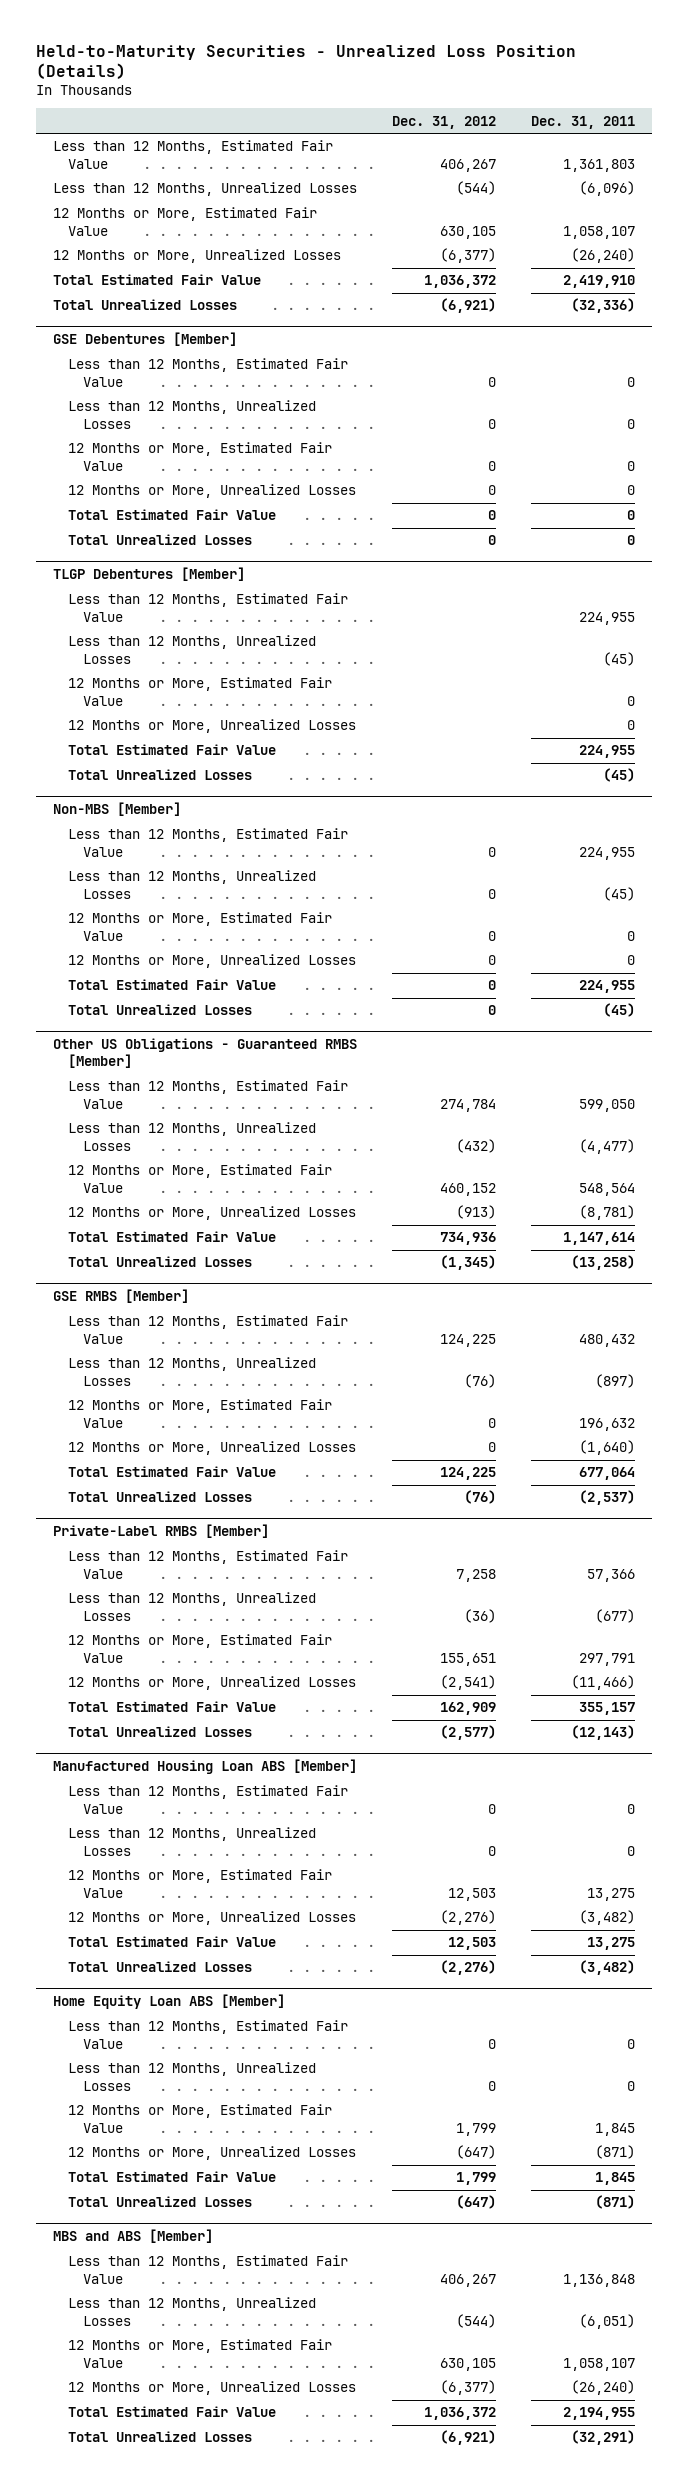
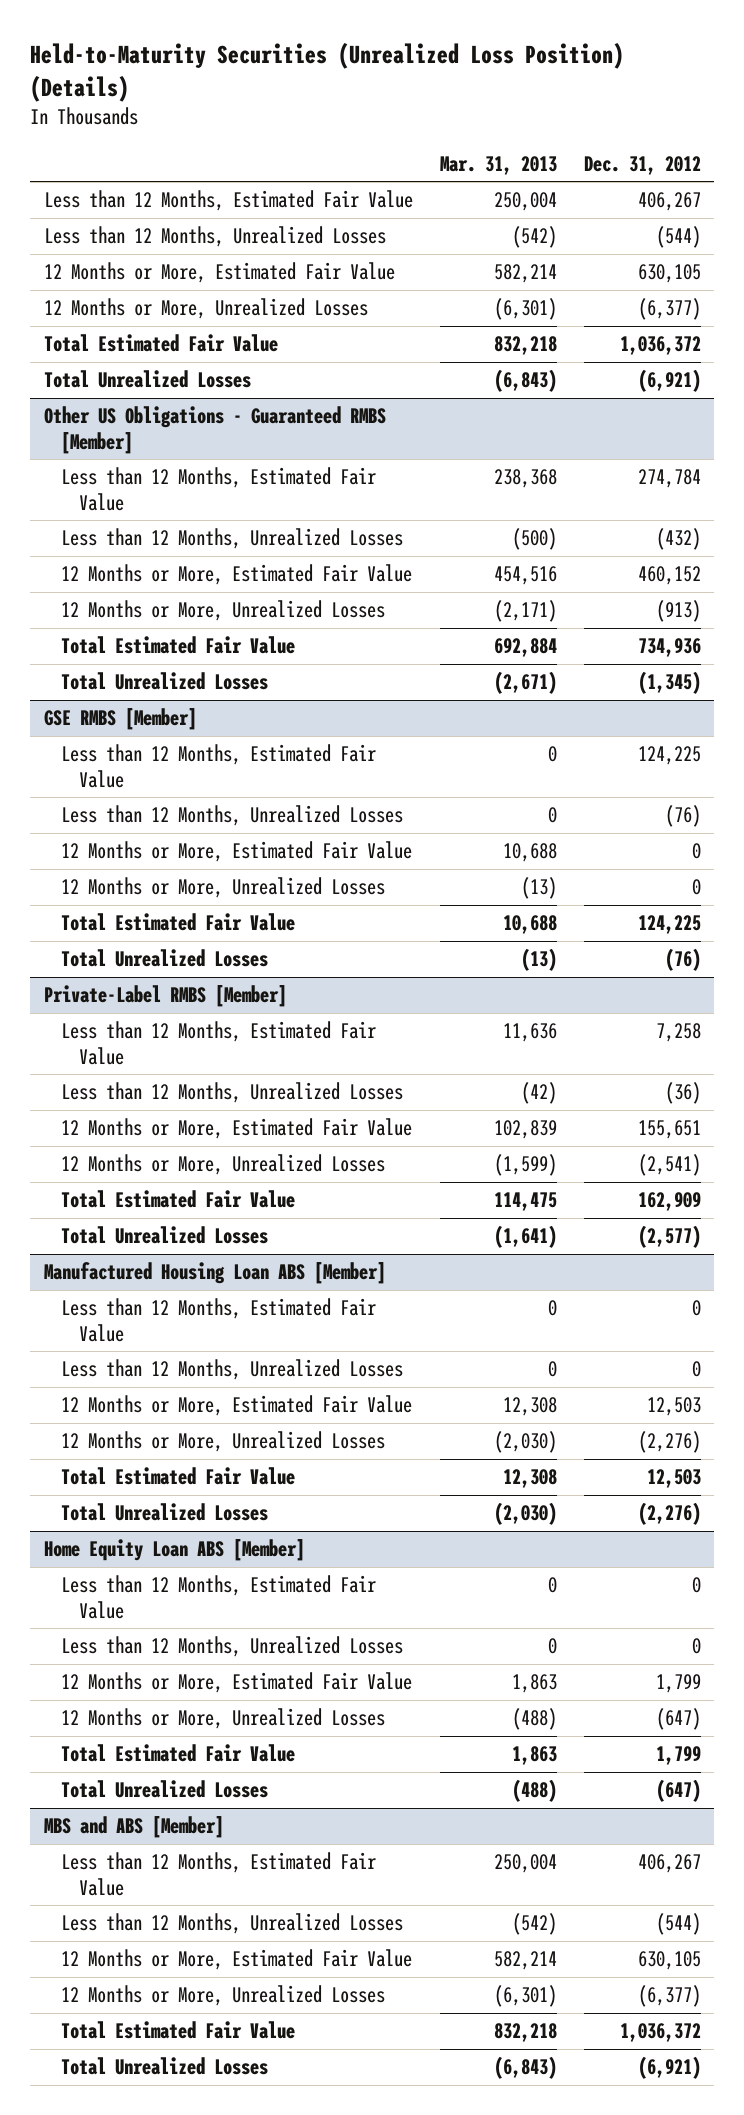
[35,44,576,80] Held-to-Maturity Securities - Unrealized Loss Position (Details) -> [30,41,625,102] Held-to-Maturity Securities (Unrealized Loss Position) (Details)
[531,115,636,129] Dec. 31, 2011 -> none
none -> [439,155,557,175] Mar. 31, 2013
[53,332,238,347] GSE Debentures [Member] -> none
[68,358,349,387] Less than 12 Months, Estimated Fair Value -> none
[68,400,317,429] Less than 12 Months, Unrealized Losses -> none
[68,442,333,471] 12 Months or More, Estimated Fair Value -> none
[68,484,357,499] 12 Months or More, Unrealized Losses -> none
[68,509,277,521] Total Estimated Fair Value -> none
[68,534,253,546] Total Unrealized Losses -> none
[53,567,246,582] TLGP Debentures [Member] -> none
[68,593,349,622] Less than 12 Months, Estimated Fair Value -> none
[68,635,317,664] Less than 12 Months, Unrealized Losses -> none
[68,677,333,706] 12 Months or More, Estimated Fair Value -> none
[68,719,357,734] 12 Months or More, Unrealized Losses -> none
[68,744,277,756] Total Estimated Fair Value -> none
[68,769,253,781] Total Unrealized Losses -> none
[53,802,182,817] Non-MBS [Member] -> none
[68,828,349,857] Less than 12 Months, Estimated Fair Value -> none
[68,870,317,899] Less than 12 Months, Unrealized Losses -> none
[68,912,333,941] 12 Months or More, Estimated Fair Value -> none
[68,954,357,969] 12 Months or More, Unrealized Losses -> none
[68,979,277,991] Total Estimated Fair Value -> none
[68,1004,253,1016] Total Unrealized Losses -> none

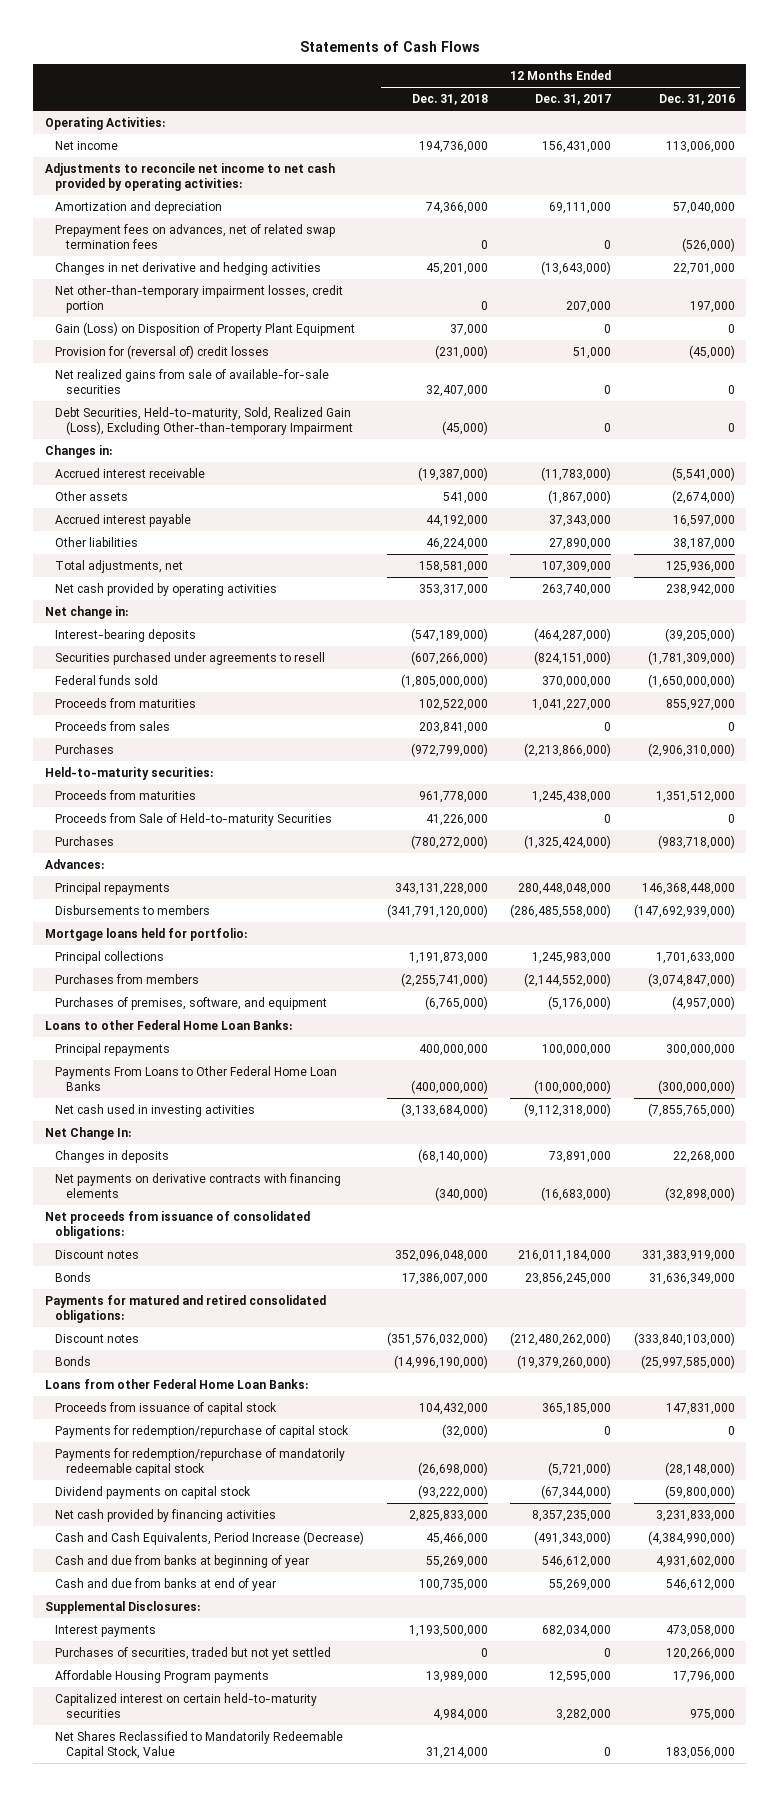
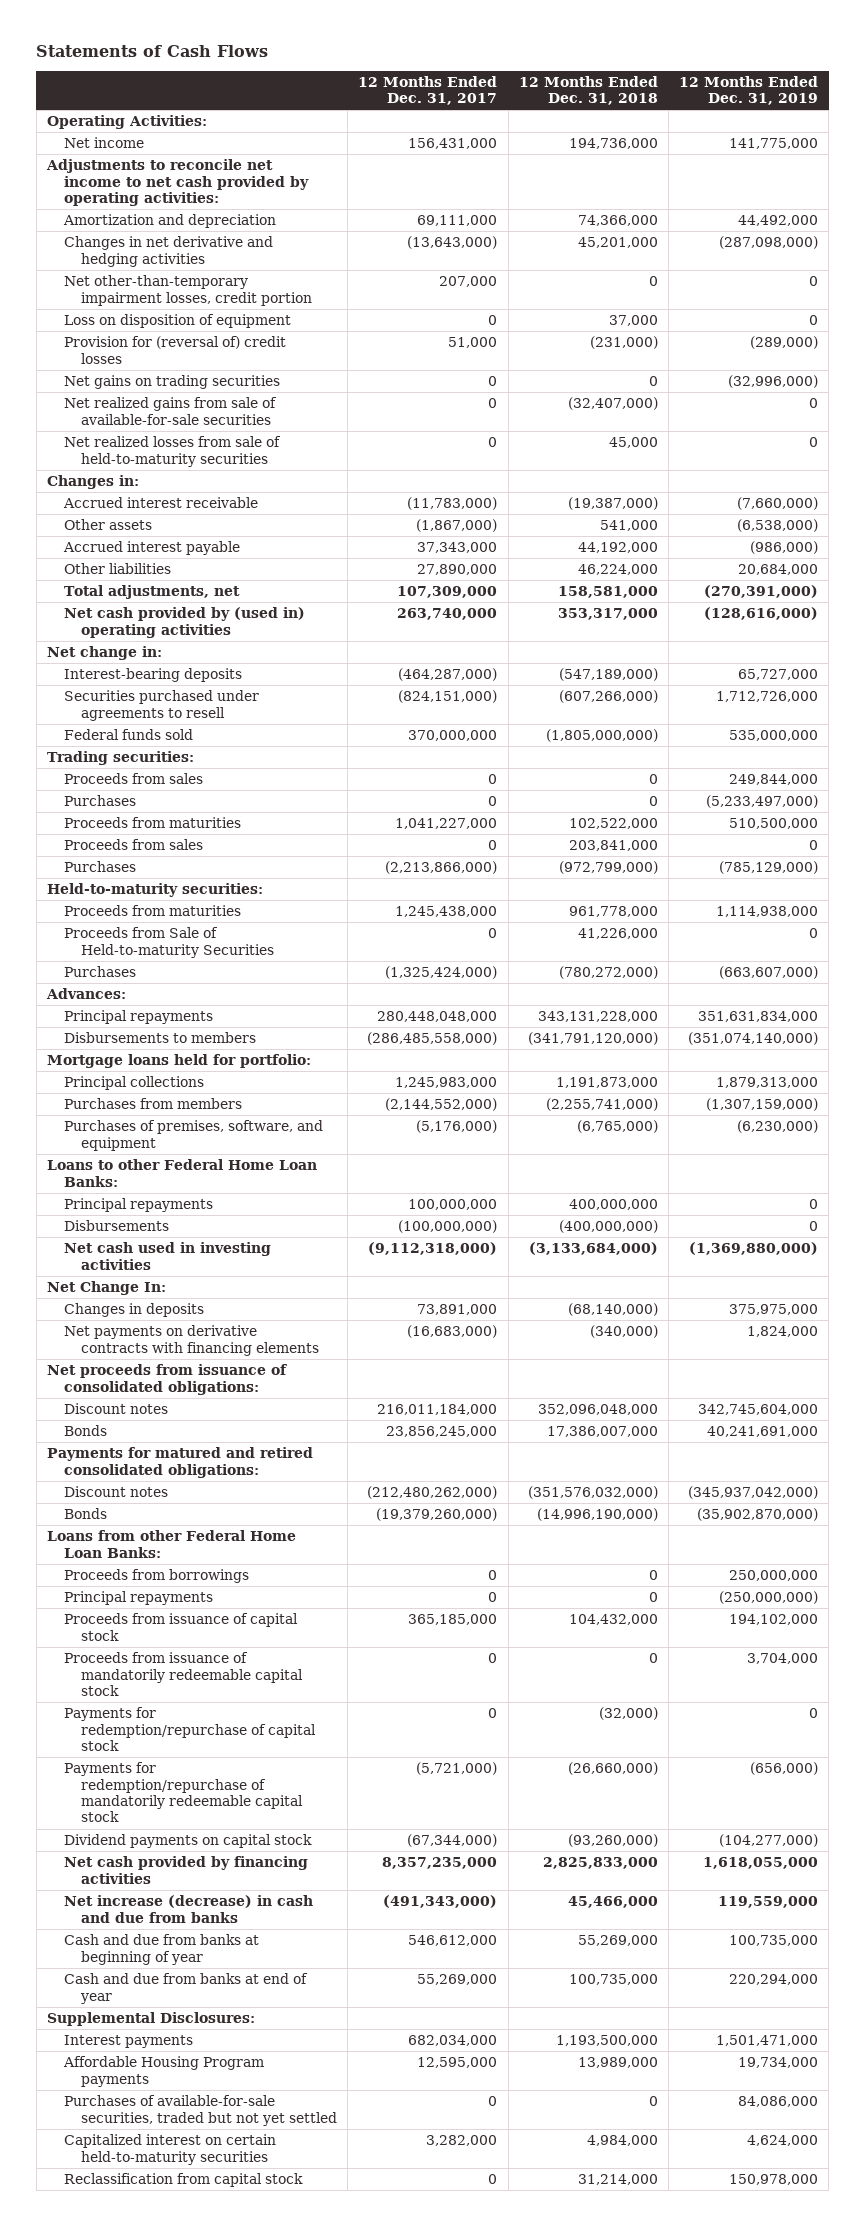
[658,94,735,106] Dec. 31, 2016 -> none
none -> [678,75,818,106] 12 Months Ended Dec. 31, 2019
[55,223,336,249] Prepayment fees on advances, net of related swap termination fees -> none
[55,321,356,336] Gain (Loss) on Disposition of Property Plant Equipment -> [63,314,291,329] Loss on disposition of equipment
none -> [63,375,280,390] Net gains on trading securities
[425,384,488,397] 32,407,000 -> [567,397,658,411] (32,407,000)
[55,406,353,435] Debt Securities, Held-to-maturity, Sold, Realized Gain (Loss), Excluding Other-than-temporary Impairment -> [63,436,281,467] Net realized losses from sale of held-to-maturity securities
[441,420,488,435] (45,000) -> [608,437,658,449] 45,000
[55,582,278,596] Net cash provided by operating activities -> [63,607,305,638] Net cash provided by (used in) operating activities
none -> [46,751,194,766] Trading securities:
none -> [63,773,203,785] Proceeds from sales
none -> [63,795,136,807] Purchases
[55,1065,338,1091] Payments From Loans to Other Federal Home Loan Banks -> [63,1220,169,1232] Disbursements
none -> [63,1569,249,1584] Proceeds from borrowings
none -> [63,1591,213,1606] Principal repayments
none -> [63,1652,304,1696] Proceeds from issuance of mandatorily redeemable capital stock
[417,1461,488,1476] (26,698,000) -> [567,1762,658,1776] (26,660,000)
[417,1484,488,1499] (93,222,000) -> [567,1834,658,1848] (93,260,000)
[55,1530,365,1545] Cash and Cash Equivalents, Period Increase (Decrease) -> [63,1895,313,1923] Net increase (decrease) in cash and due from banks
[55,1646,332,1660] Purchases of securities, traded but not yet settled -> none
none -> [63,2095,338,2126] Purchases of available-for-sale securities, traded but not yet settled
[55,1730,344,1759] Net Shares Reclassified to Mandatorily Redeemable Capital Stock, Value -> [63,2173,303,2188] Reclassification from capital stock

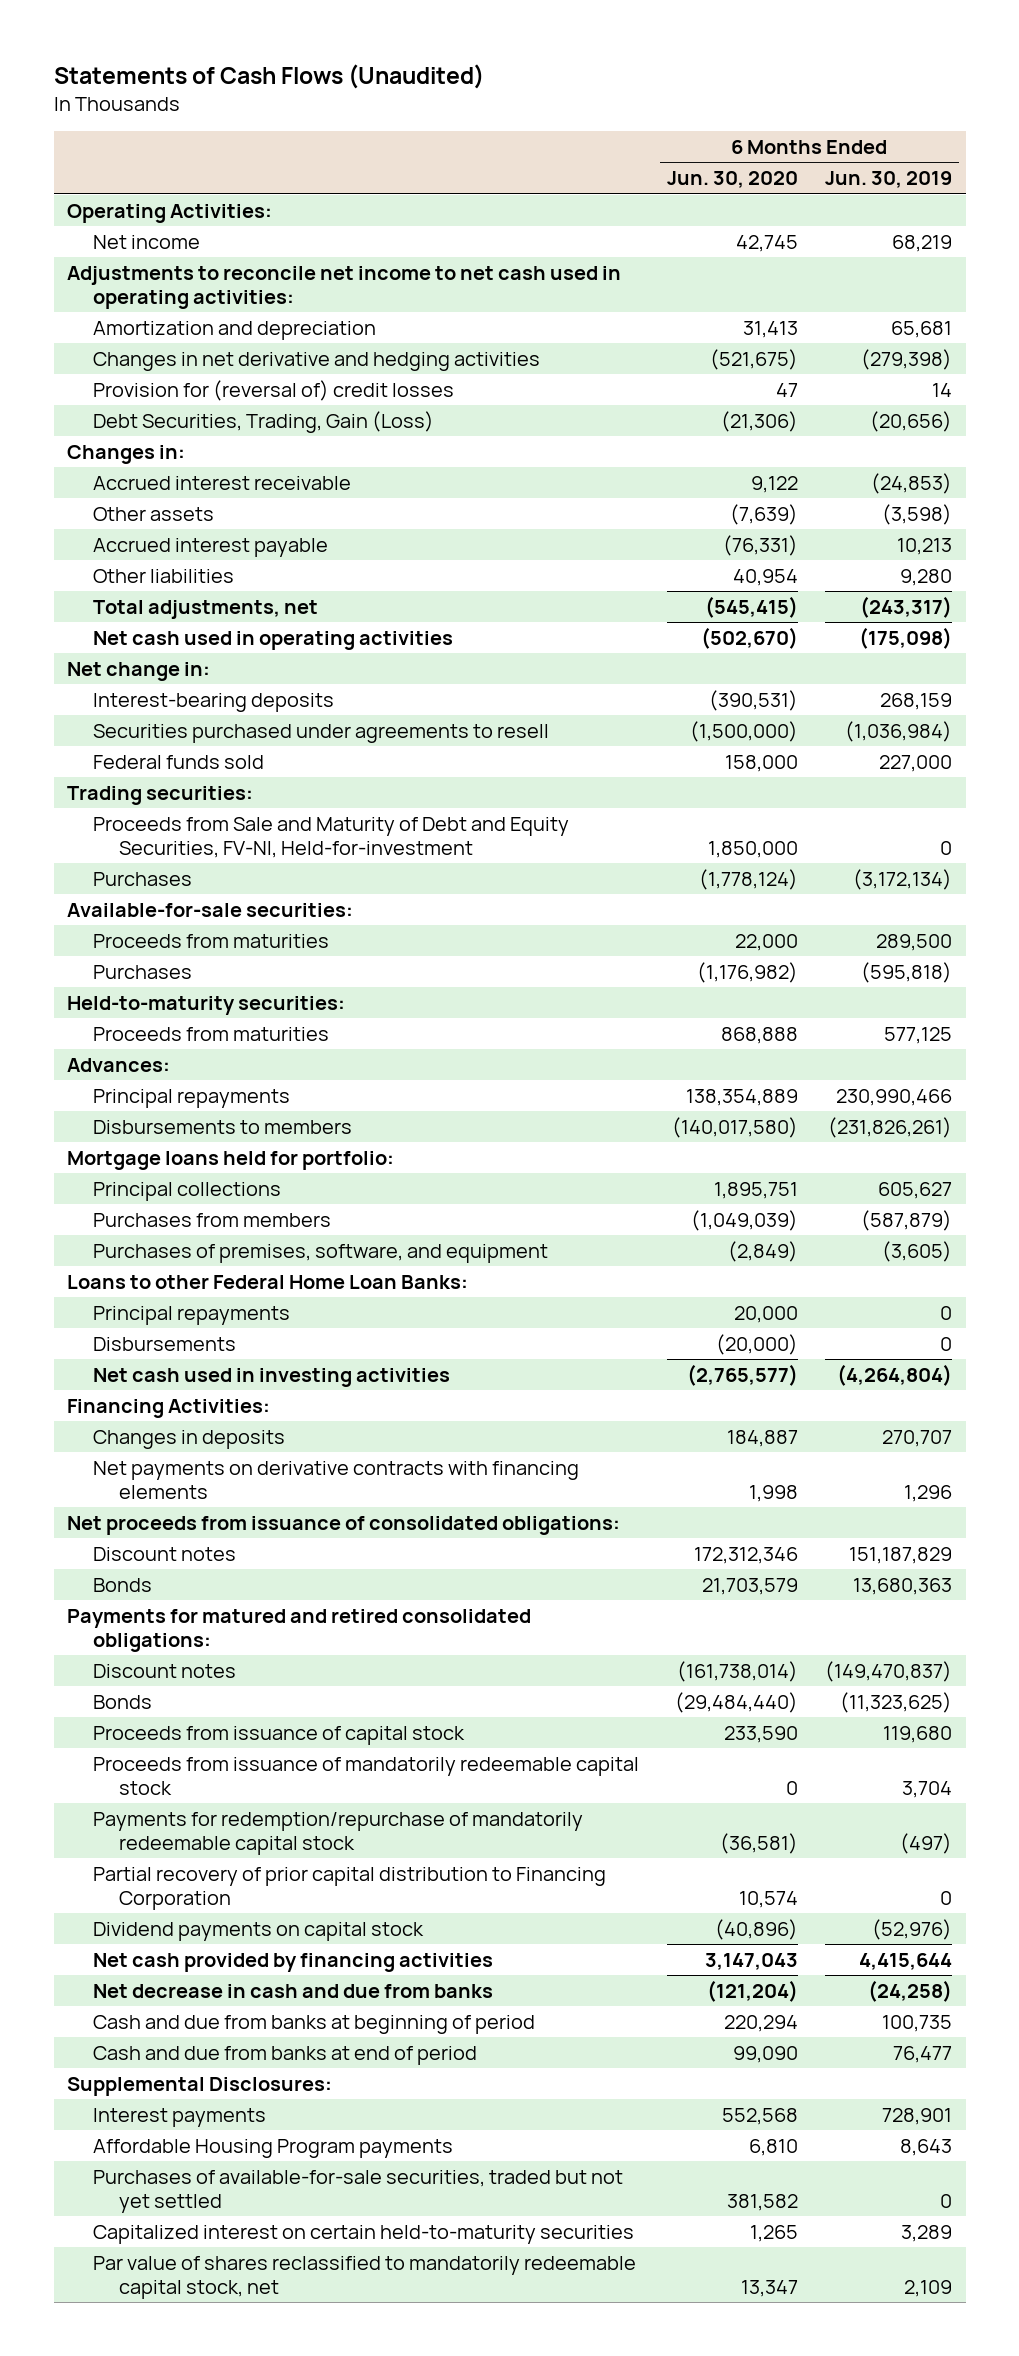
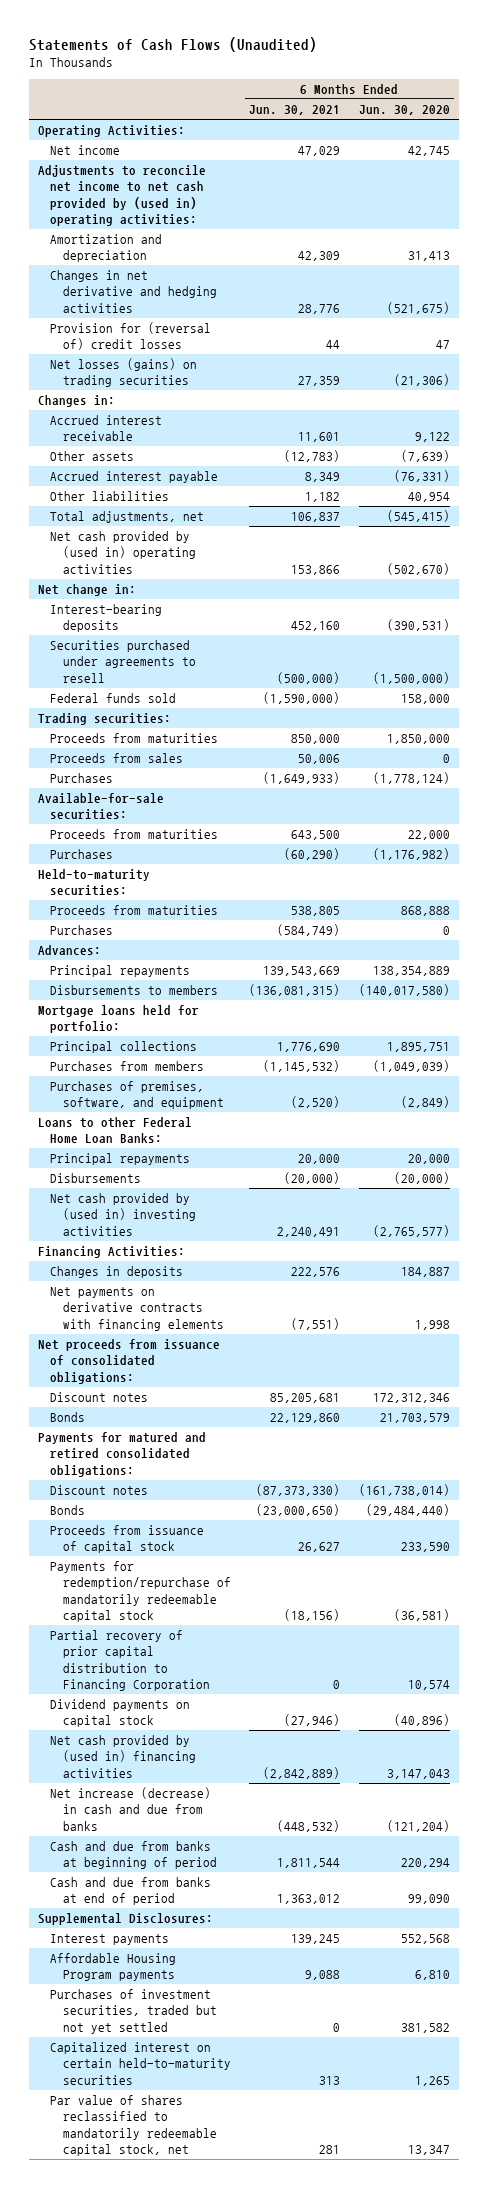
[825,171,953,189] Jun. 30, 2019 -> none
none -> [249,105,341,116] Jun. 30, 2021
[67,265,622,309] Adjustments to reconcile net income to net cash used in operating activities: -> [37,165,206,226] Adjustments to reconcile net income to net cash provided by (used in) operating activities:
[93,410,435,433] Debt Securities, Trading, Gain (Loss) -> [50,358,198,388] Net losses (gains) on trading securities
[93,630,454,650] Net cash used in operating activities -> [50,531,196,574] Net cash provided by (used in) operating activities
[93,816,570,858] Proceeds from Sale and Maturity of Debt and Equity Securities, FV-NI, Held-for-investment -> [50,733,219,744] Proceeds from maturities
none -> [50,753,184,764] Proceeds from sales
none -> [50,925,114,936] Purchases
[93,1367,451,1387] Net cash used in investing activities -> [50,1193,196,1236] Net cash provided by (used in) investing activities
[93,1756,640,1795] Proceeds from issuance of mandatorily redeemable capital stock -> none
[93,1952,494,1972] Net cash provided by financing activities -> [50,1735,196,1778] Net cash provided by (used in) financing activities
[93,1983,494,1998] Net decrease in cash and due from banks -> [50,1787,212,1831] Net increase (decrease) in cash and due from banks
[93,2169,624,2213] Purchases of available-for-sale securities, traded but not yet settled -> [50,1989,217,2034] Purchases of investment securities, traded but not yet settled

